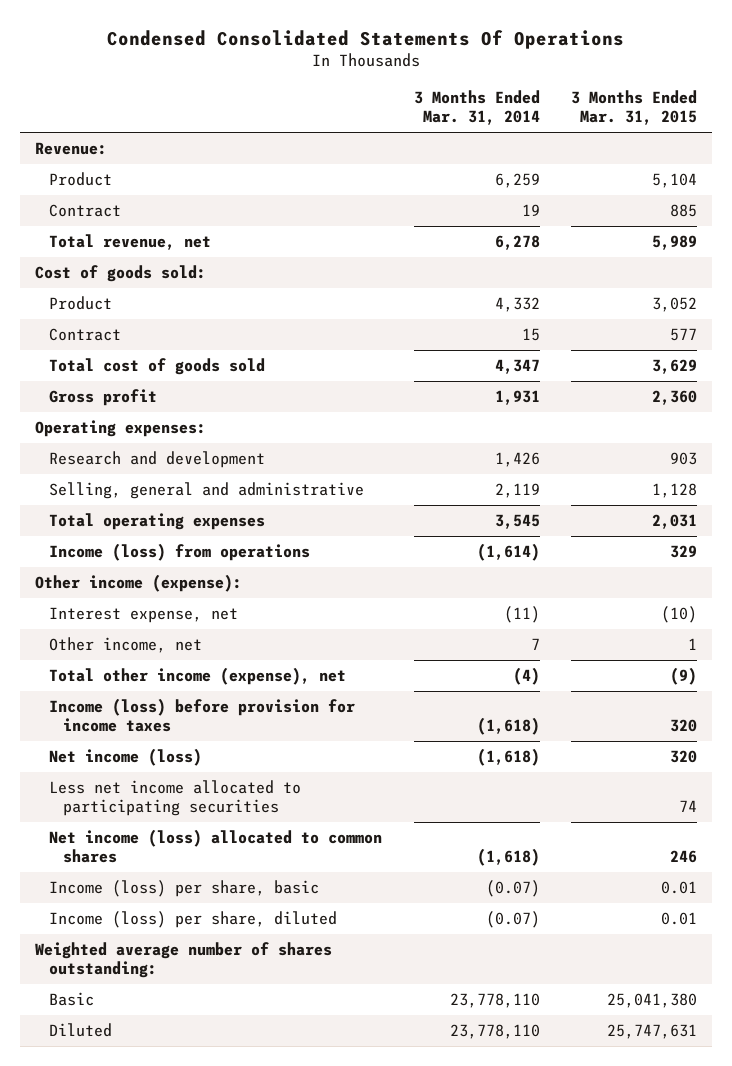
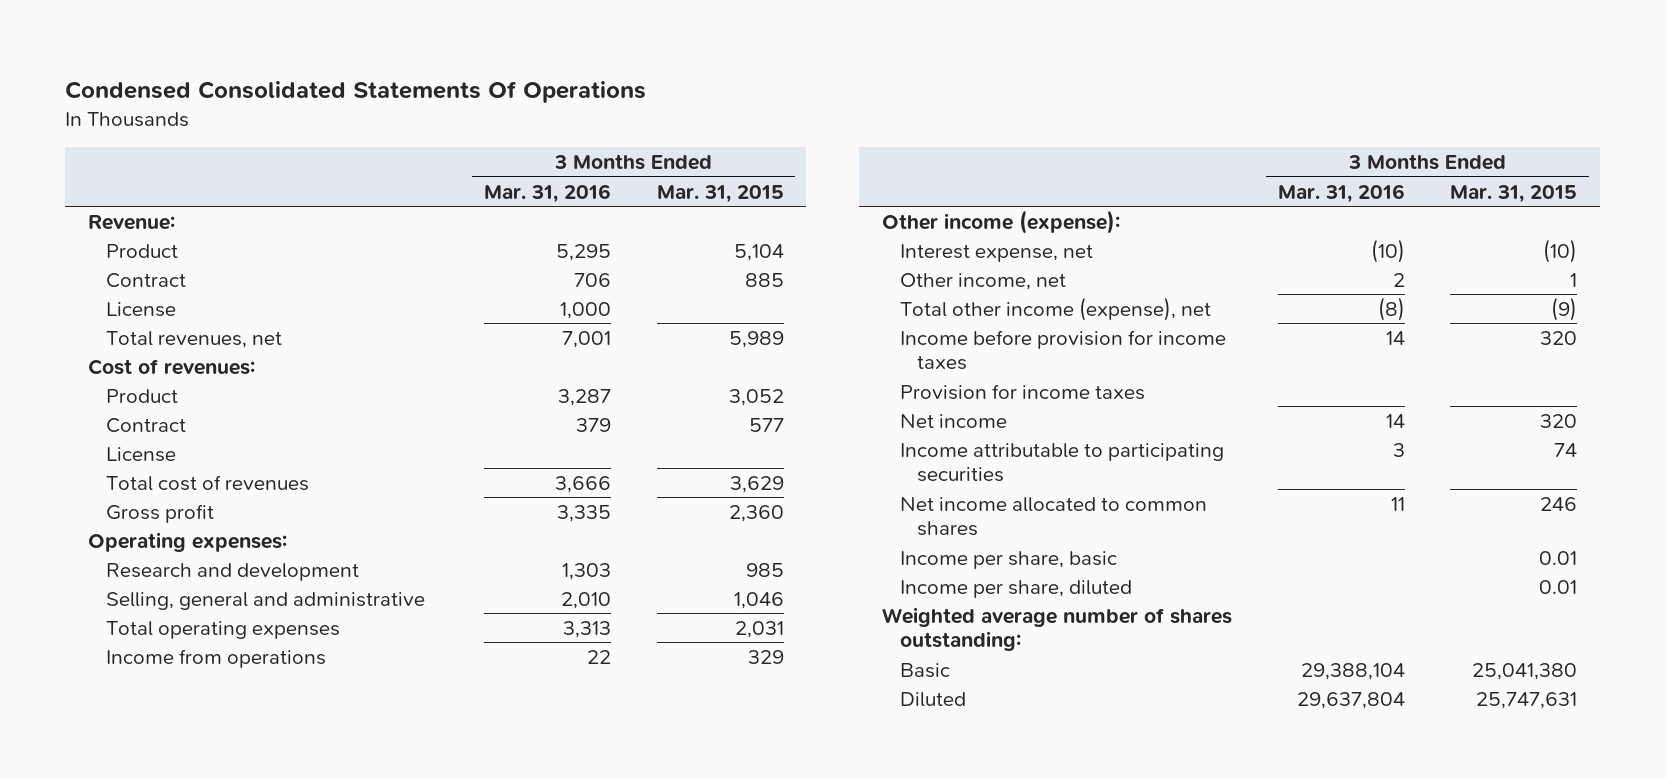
[413,90,540,126] 3 Months Ended Mar. 31, 2014 -> none
none -> [483,183,611,203] Mar. 31, 2016
none -> [105,301,176,317] License
[49,234,212,251] Total revenue, net -> [105,330,282,348] Total revenues, net
[35,265,207,283] Cost of goods sold: -> [88,358,256,375] Cost of revenues:
none -> [105,446,176,462] License
[49,358,266,376] Total cost of goods sold -> [105,474,309,491] Total cost of revenues
[669,452,697,466] 903 -> [745,562,784,577] 985
[651,483,697,499] 1,128 -> [733,591,784,609] 1,046
[49,543,311,562] Income (loss) from operations -> [105,648,326,668] Income from operations
[49,698,356,733] Income (loss) before provision for income taxes -> [899,329,1226,371] Income before provision for income taxes
none -> [899,383,1145,400] Provision for income taxes
[49,748,203,767] Net income (loss) -> [899,413,1007,428] Net income
[49,780,302,817] Less net income allocated to participating securities -> [899,442,1224,483] Income attributable to participating securities
[49,829,383,864] Net income (loss) allocated to common shares -> [899,496,1207,537] Net income allocated to common shares
[49,880,320,898] Income (loss) per share, basic -> [899,550,1117,569] Income per share, basic
[49,911,338,929] Income (loss) per share, diluted -> [899,579,1132,598] Income per share, diluted

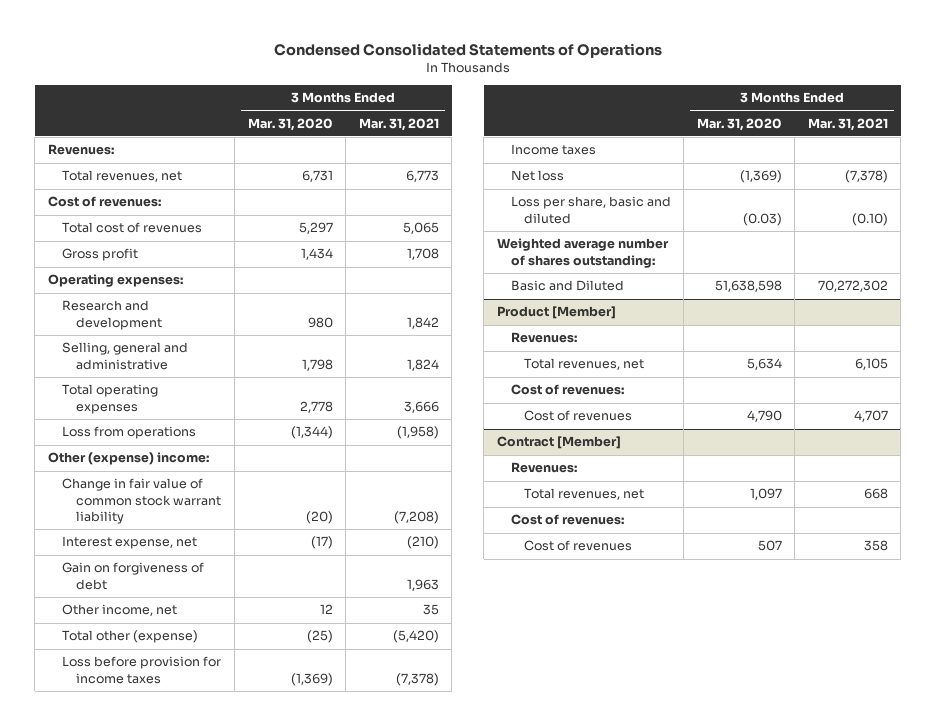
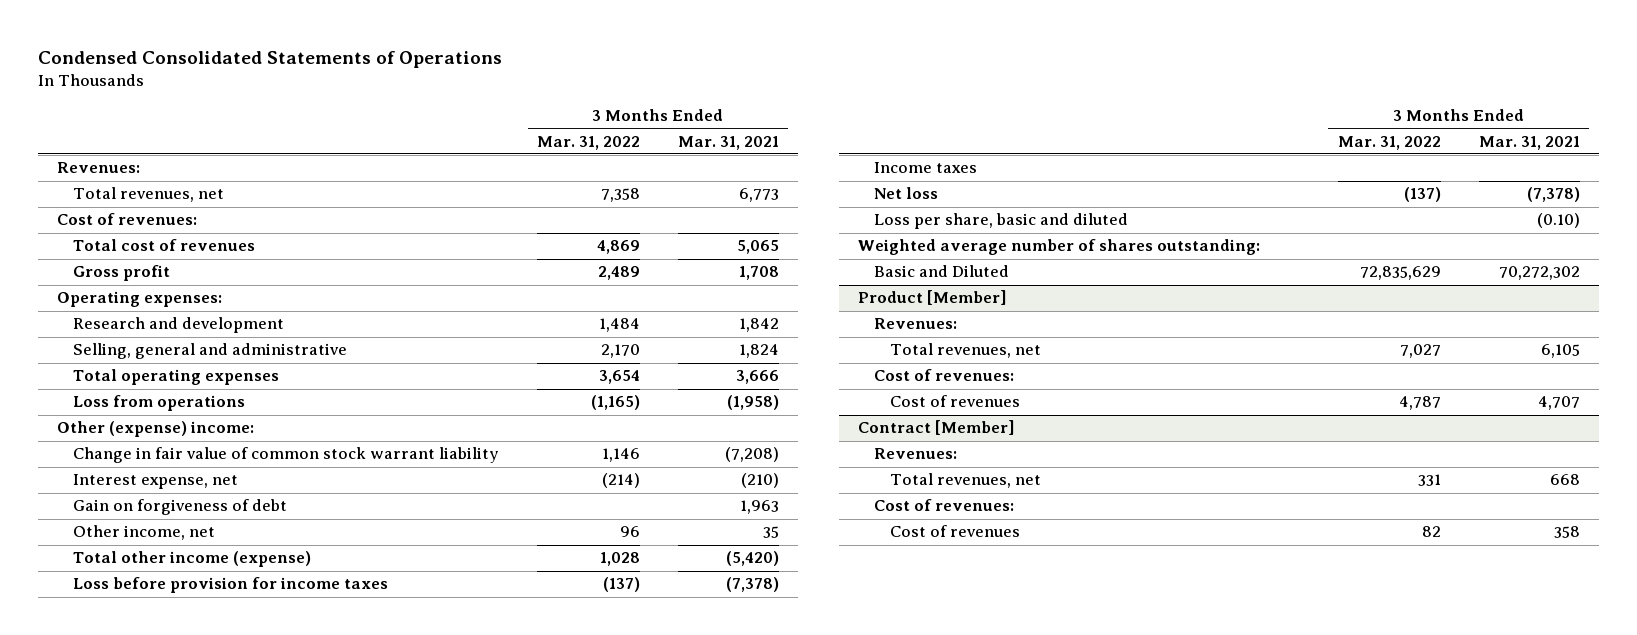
[247,117,333,131] Mar. 31, 2020 -> none
none -> [537,135,641,150] Mar. 31, 2022
[61,630,198,644] Total other (expense) -> [73,551,312,568] Total other income (expense)

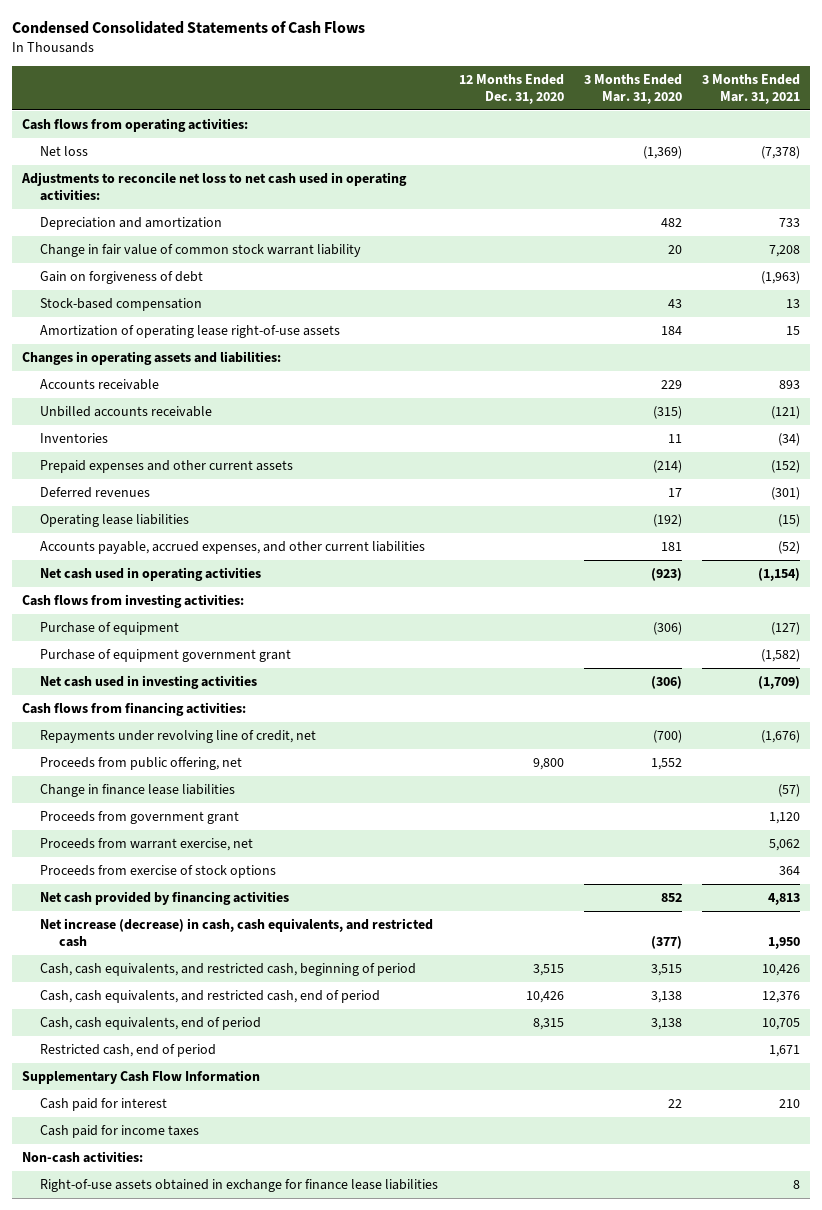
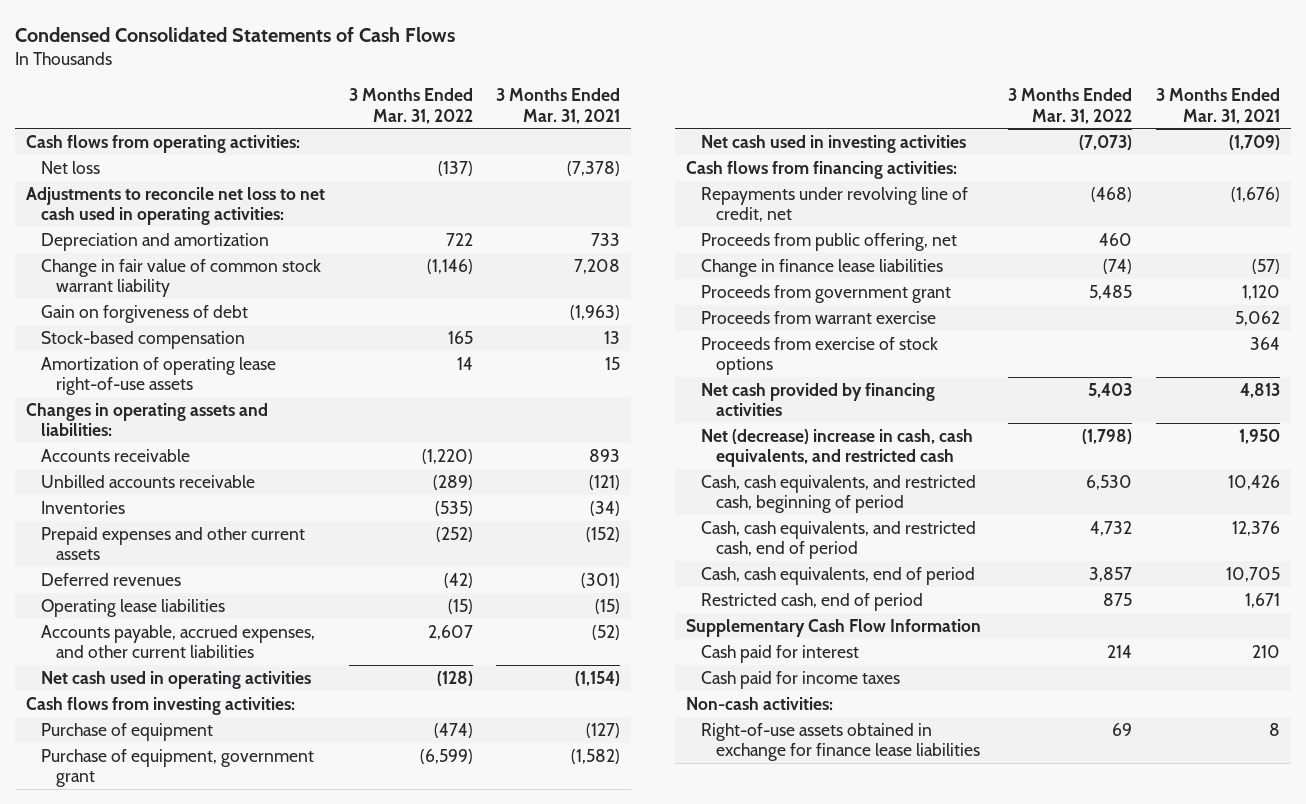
[458,73,564,104] 12 Months Ended Dec. 31, 2020 -> none
[583,73,682,104] 3 Months Ended Mar. 31, 2020 -> none
none -> [348,88,473,124] 3 Months Ended Mar. 31, 2022
[40,648,292,662] Purchase of equipment government grant -> [40,748,314,788] Purchase of equipment, government grant
[40,837,254,851] Proceeds from warrant exercise, net -> [700,310,936,324] Proceeds from warrant exercise
[40,917,434,948] Net increase (decrease) in cash, cash equivalents, and restricted cash -> [700,428,973,468] Net (decrease) increase in cash, cash equivalents, and restricted cash

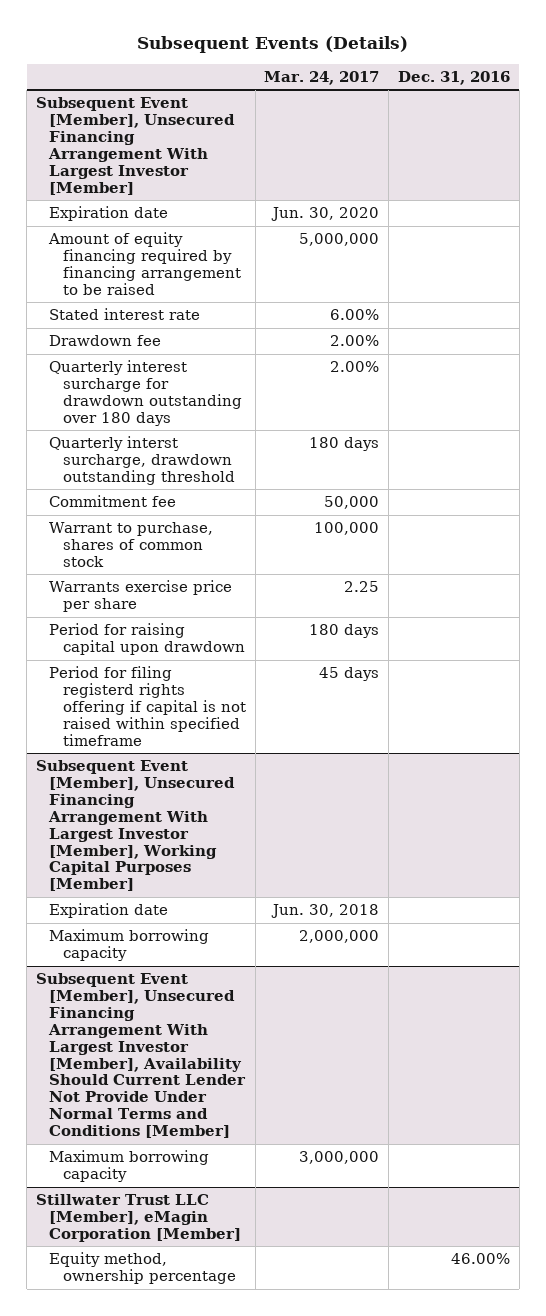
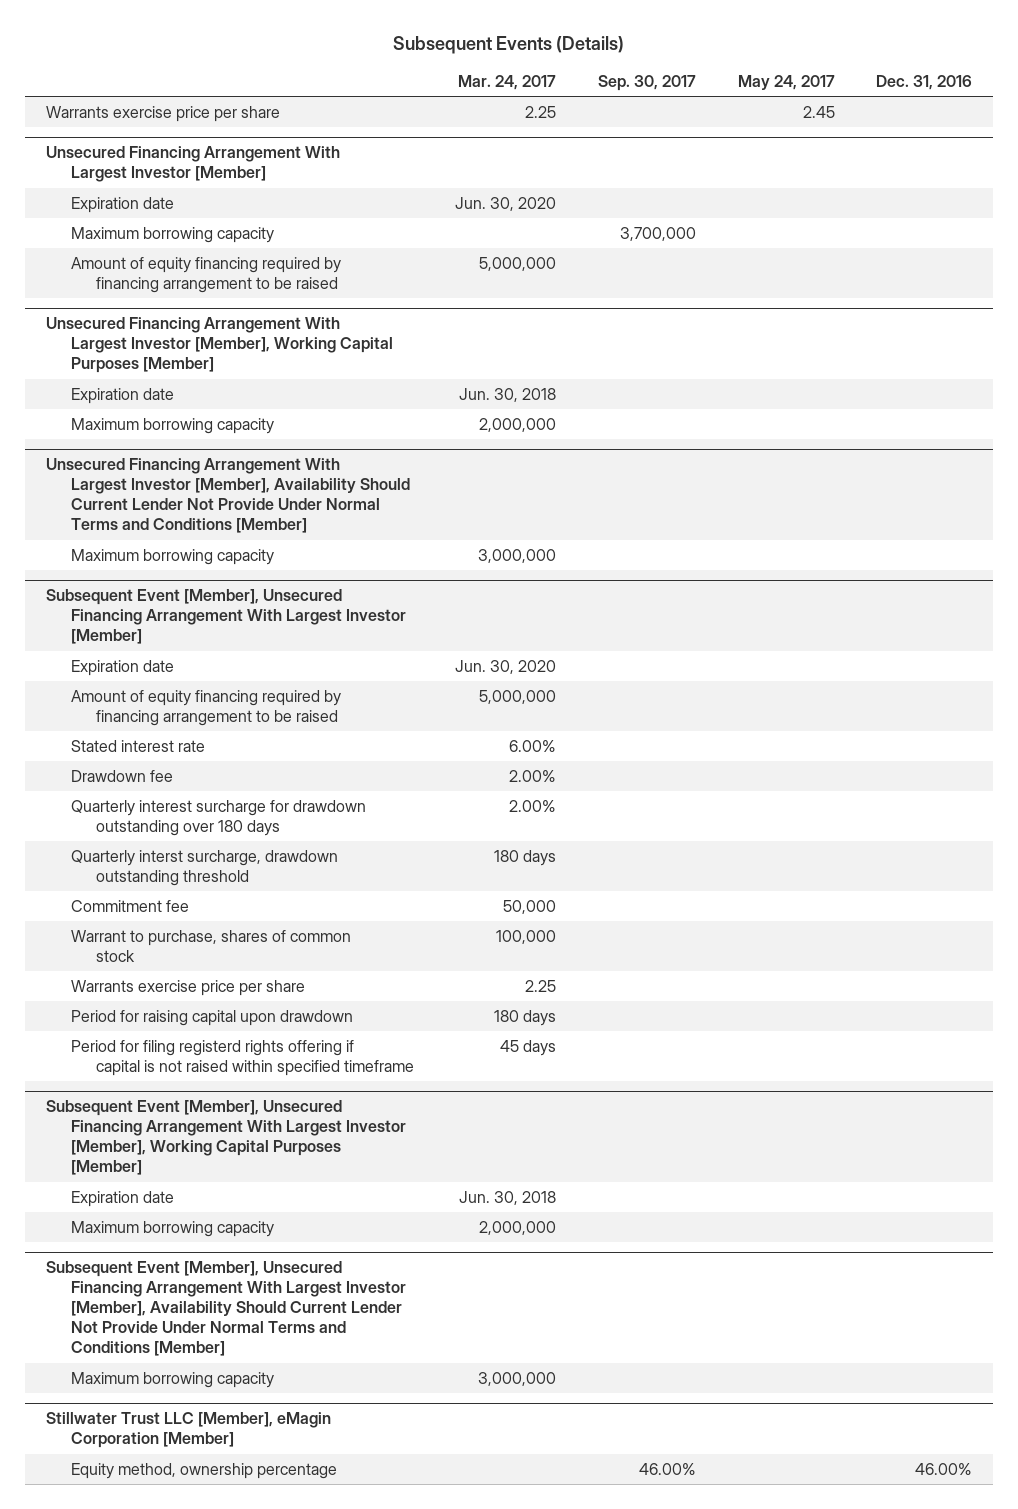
none -> [597,74,696,91] Sep. 30, 2017
none -> [737,74,835,90] May 24, 2017
none -> [46,105,281,122] Warrants exercise price per share
none -> [46,145,341,183] Unsecured Financing Arrangement With Largest Investor [Member]
none -> [70,196,174,213] Expiration date
none -> [70,226,274,243] Maximum borrowing capacity
none -> [70,256,341,294] Amount of equity financing required by financing arrangement to be raised
none -> [46,316,393,374] Unsecured Financing Arrangement With Largest Investor [Member], Working Capital Purposes [Member]
none -> [70,387,174,404] Expiration date
none -> [70,417,274,434] Maximum borrowing capacity
none -> [46,457,410,534] Unsecured Financing Arrangement With Largest Investor [Member], Availability Should Current Lender Not Provide Under Normal Terms and Conditions [Member]
none -> [70,548,274,565] Maximum borrowing capacity

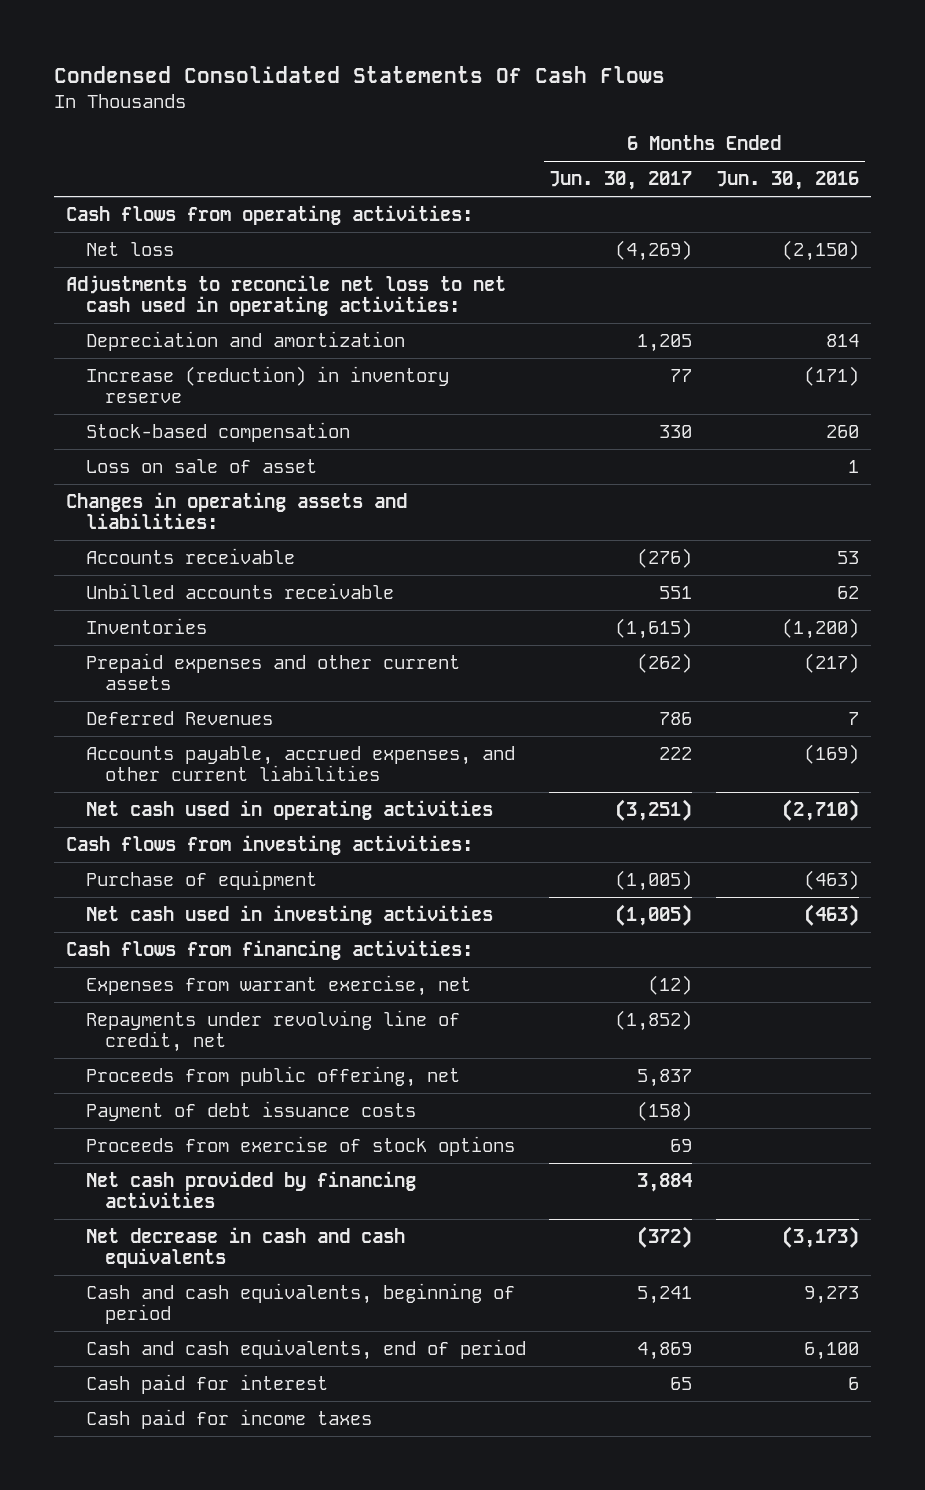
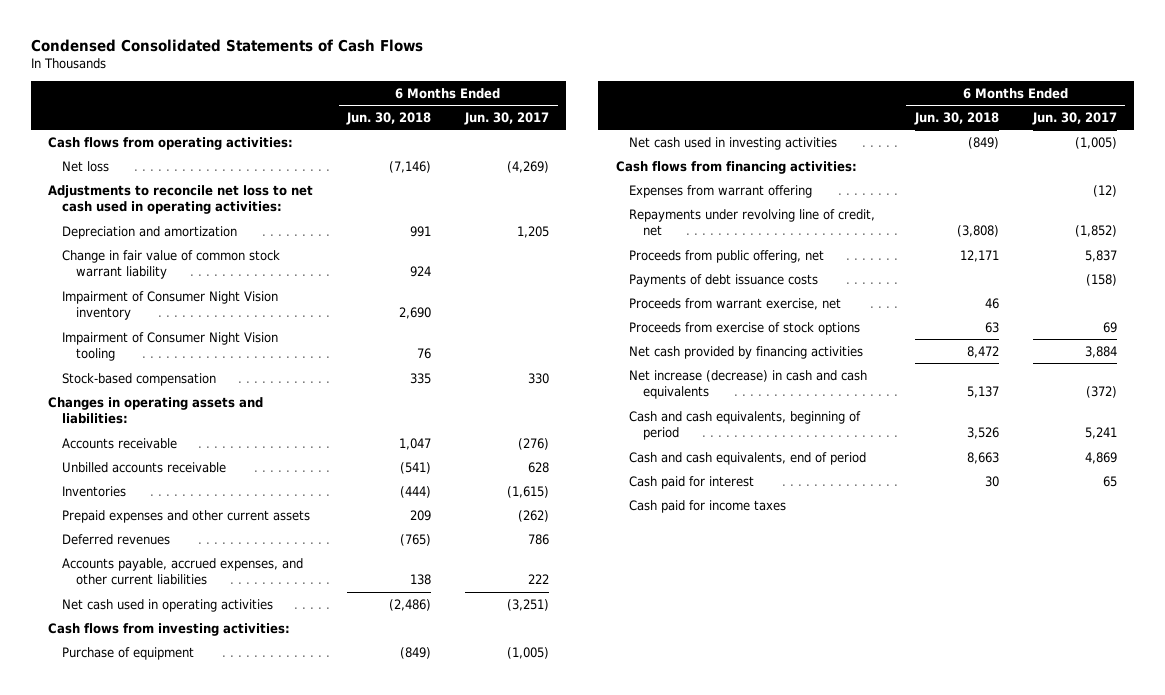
[54,65,666,83] Condensed Consolidated Statements Of Cash Flows -> [30,38,423,52] Condensed Consolidated Statements of Cash Flows
[716,171,860,191] Jun. 30, 2016 -> none
none -> [346,111,432,125] Jun. 30, 2018
[85,366,449,404] Increase (reduction) in inventory reserve -> none
none -> [61,249,280,280] Change in fair value of common stock warrant liability
none -> [61,290,278,321] Impairment of Consumer Night Vision inventory
none -> [61,331,278,362] Impairment of Consumer Night Vision tooling
[85,459,317,474] Loss on sale of asset -> none
[659,586,693,600] 551 -> [528,461,550,473] 628
[85,711,273,726] Deferred Revenues -> [61,533,170,545] Deferred revenues
[85,975,471,997] Expenses from warrant exercise, net -> [629,184,813,198] Expenses from warrant offering
[85,1101,416,1122] Payment of debt issuance costs -> [629,273,819,287] Payments of debt issuance costs
none -> [629,297,842,310] Proceeds from warrant exercise, net
[85,1227,405,1269] Net decrease in cash and cash equivalents -> [629,369,868,400] Net increase (decrease) in cash and cash equivalents

